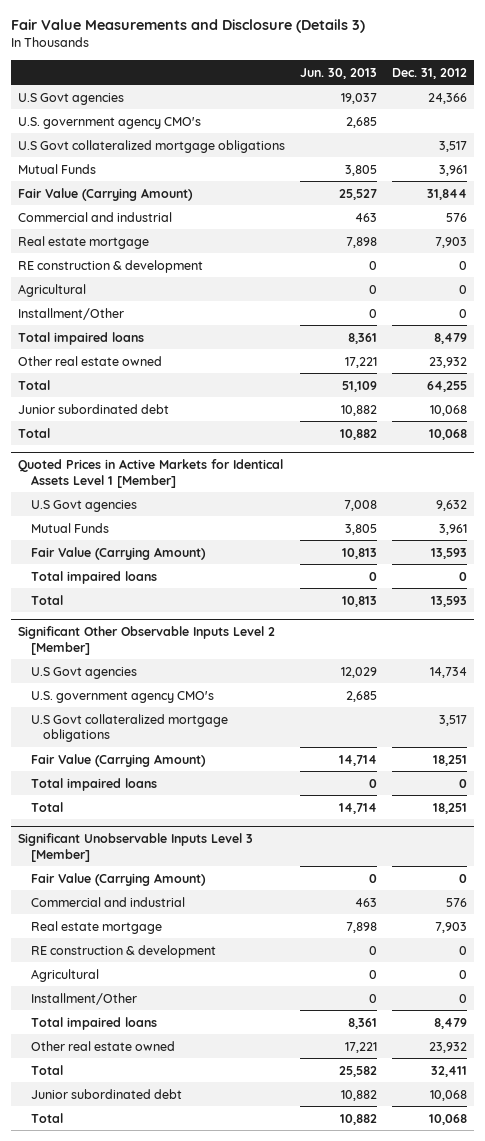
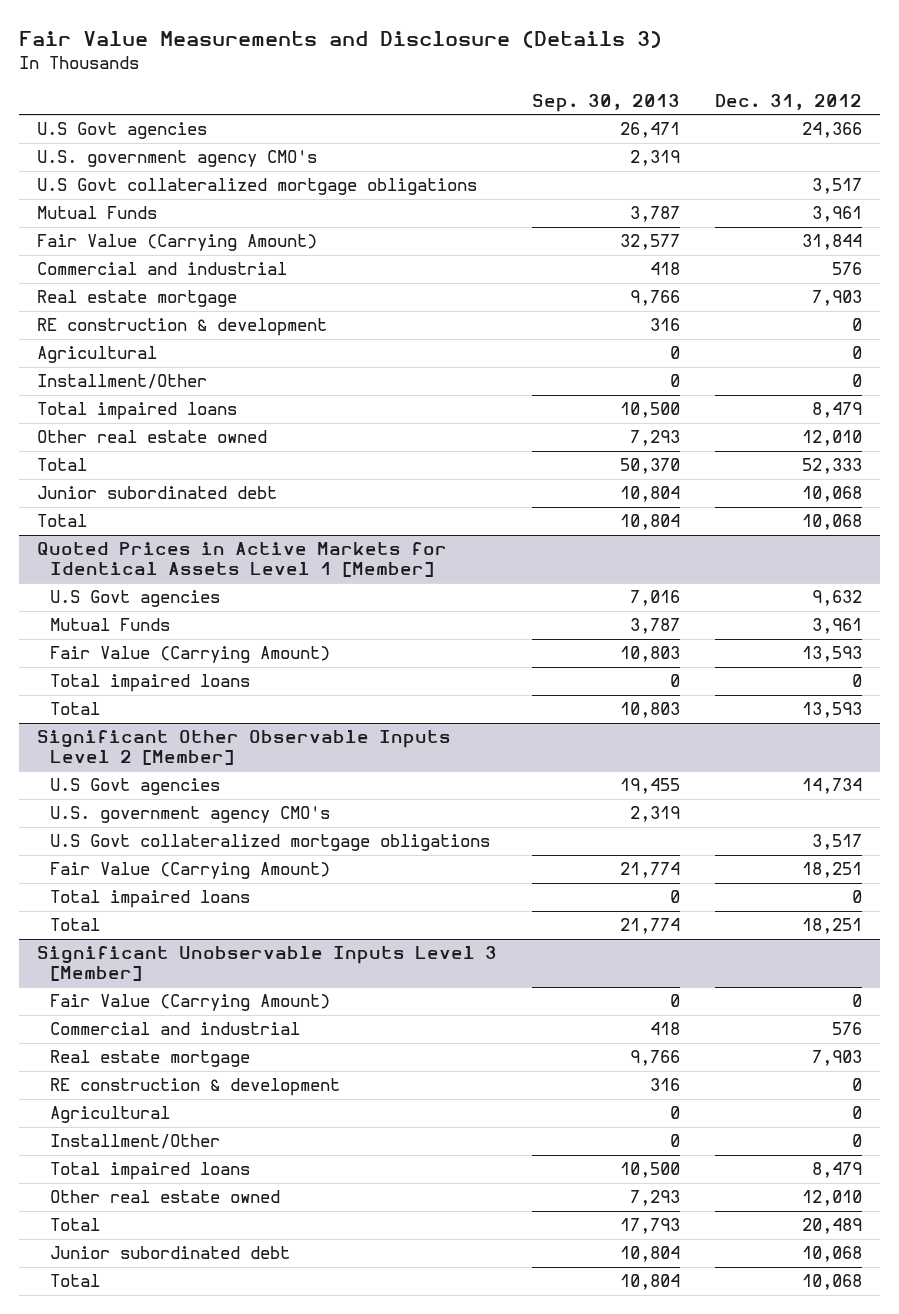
[300,67,378,79] Jun. 30, 2013 -> none
none -> [531,93,680,112] Sep. 30, 2013
[429,356,468,368] 23,932 -> [802,430,863,447] 12,010
[427,380,468,392] 64,255 -> [802,458,863,475] 52,333
[429,1041,468,1053] 23,932 -> [802,1190,863,1207] 12,010
[431,1065,468,1077] 32,411 -> [802,1218,863,1235] 20,489

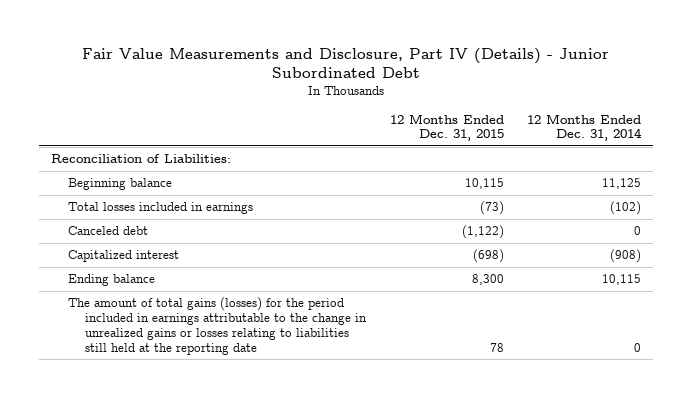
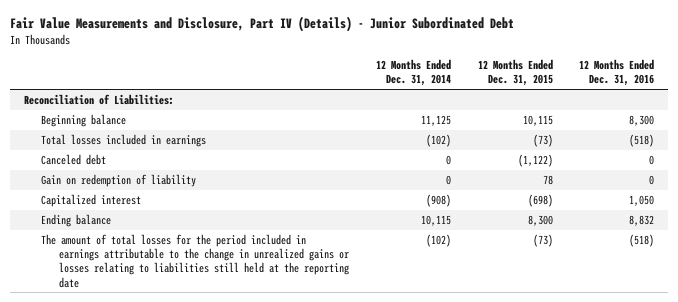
none -> [579,59,655,87] 12 Months Ended Dec. 31, 2016
none -> [41,173,197,187] Gain on redemption of liability
[68,297,368,355] The amount of total gains (losses) for the period included in earnings attributable to the change in unrealized gains or losses relating to liabilities still held at the reporting date -> [41,233,350,288] The amount of total losses for the period included in earnings attributable to the change in unrealized gains or losses relating to liabilities still held at the reporting date
[489,342,504,352] 78 -> [532,233,553,247] (73)
[634,342,642,352] 0 -> [425,233,451,247] (102)

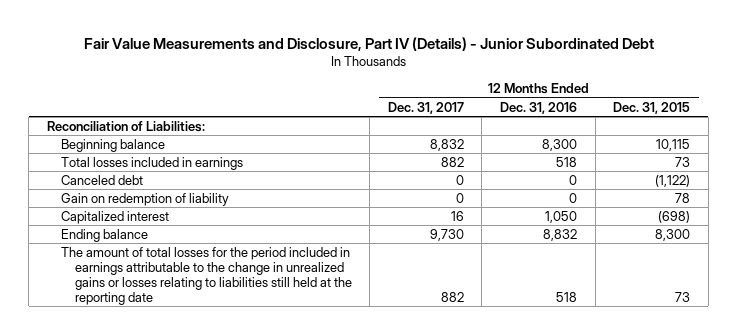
[375,59,451,87] 12 Months Ended Dec. 31, 2014 -> none
none -> [387,101,464,114] Dec. 31, 2017
[532,133,553,147] (73) -> [675,156,691,167] 73
[629,133,655,147] (518) -> [556,156,578,167] 518
[532,233,553,247] (73) -> [675,291,691,302] 73
[629,233,655,247] (518) -> [556,291,578,302] 518

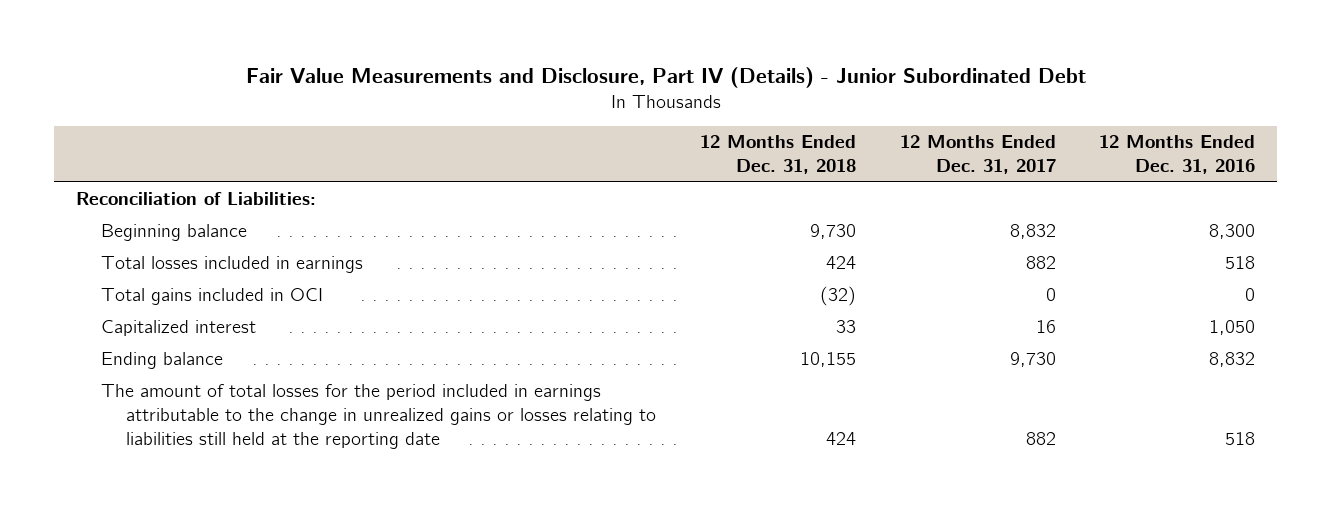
[613,101,691,114] Dec. 31, 2015 -> none
none -> [699,135,856,175] 12 Months Ended Dec. 31, 2018
[60,192,229,206] Gain on redemption of liability -> none
[60,174,143,185] Canceled debt -> [101,288,324,306] Total gains included in OCI

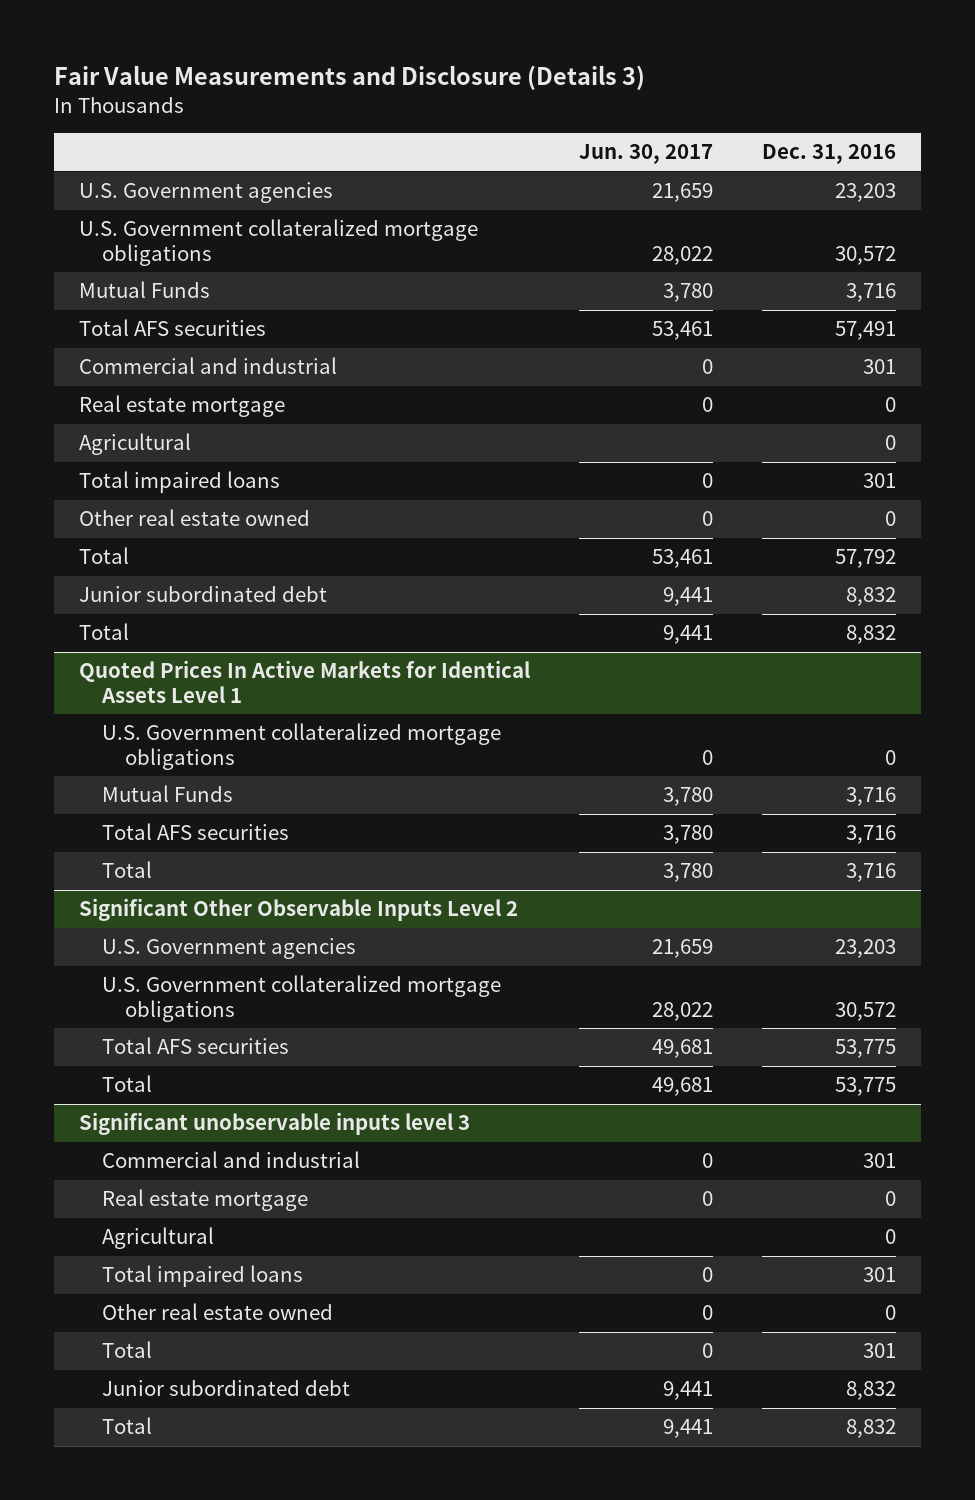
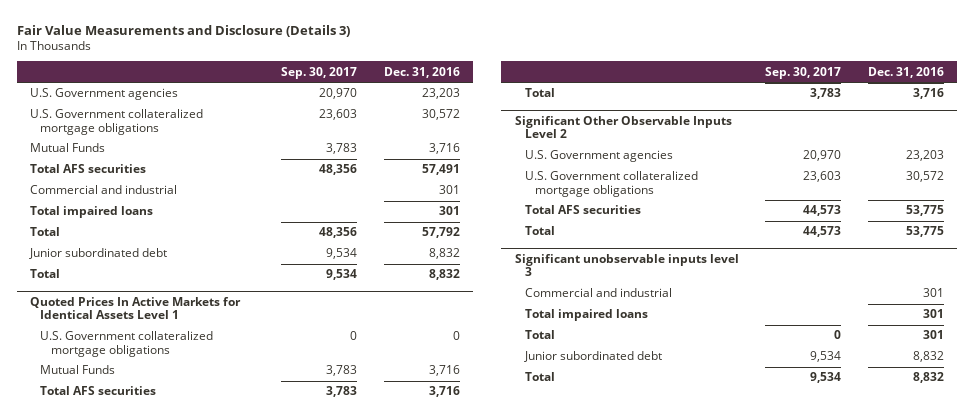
[578,144,713,165] Jun. 30, 2017 -> none
none -> [281,66,358,79] Sep. 30, 2017
[78,395,285,418] Real estate mortgage -> none
[78,433,191,456] Agricultural -> none
[78,509,310,527] Other real estate owned -> none
[101,1189,308,1212] Real estate mortgage -> none
[101,1227,214,1250] Agricultural -> none
[101,1303,333,1321] Other real estate owned -> none

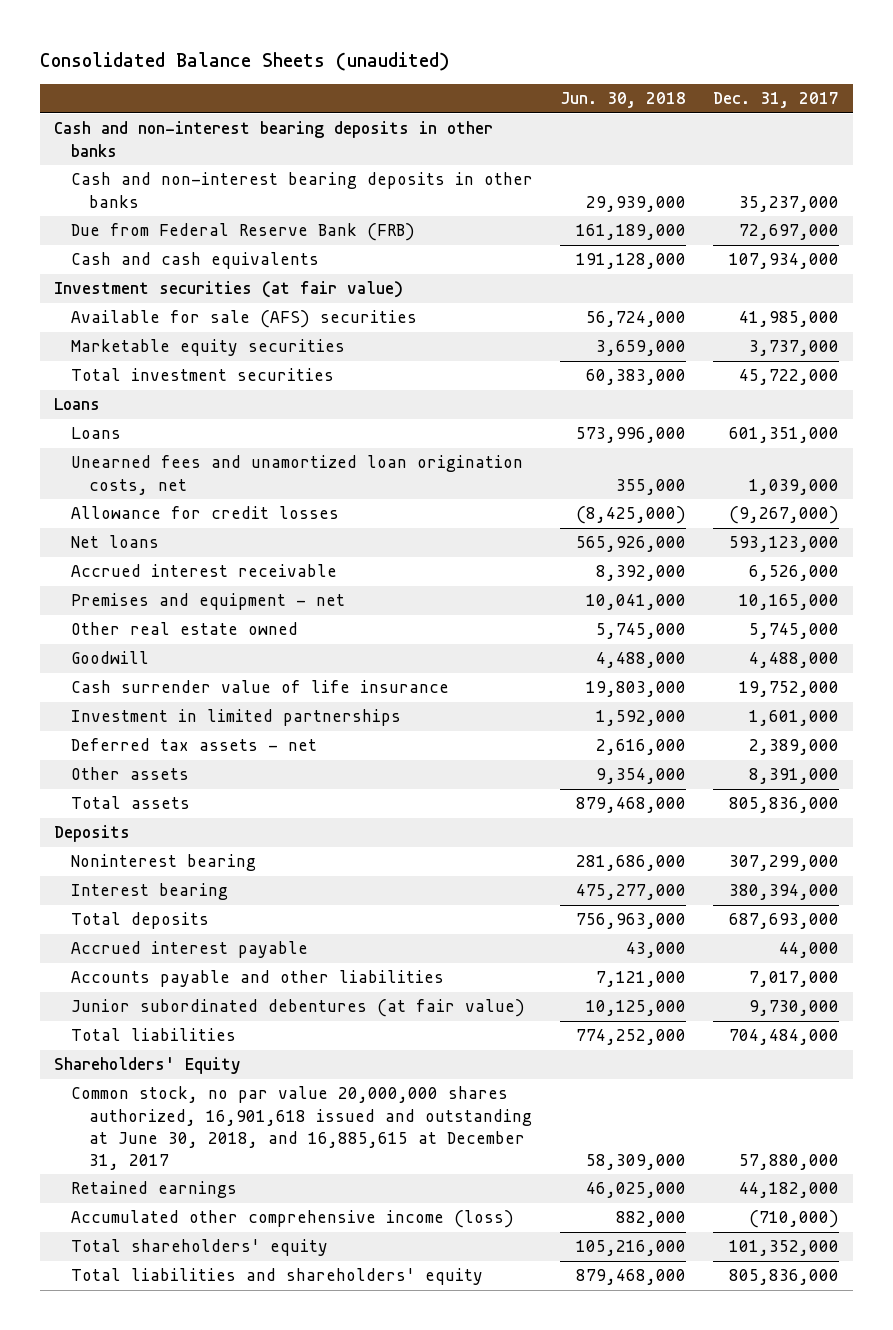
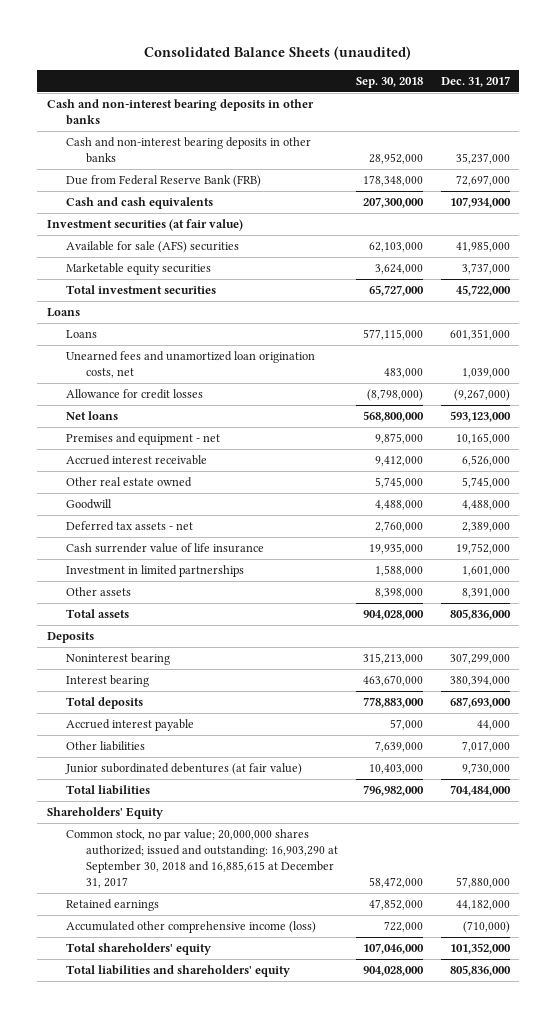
[560,92,687,109] Jun. 30, 2018 -> none
none -> [355,76,423,88] Sep. 30, 2018
[71,564,338,578] Accrued interest receivable -> [66,455,208,466] Accrued interest receivable
[71,738,318,752] Deferred tax assets - net -> [66,521,194,532] Deferred tax assets - net
[71,970,445,988] Accounts payable and other liabilities -> [66,741,146,752] Other liabilities
[71,1086,533,1171] Common stock, no par value 20,000,000 shares authorized, 16,901,618 issued and outstanding at June 30, 2018, and 16,885,615 at December 31, 2017 -> [66,829,338,889] Common stock, no par value; 20,000,000 shares authorized; issued and outstanding: 16,903,290 at September 30, 2018 and 16,885,615 at December 31, 2017

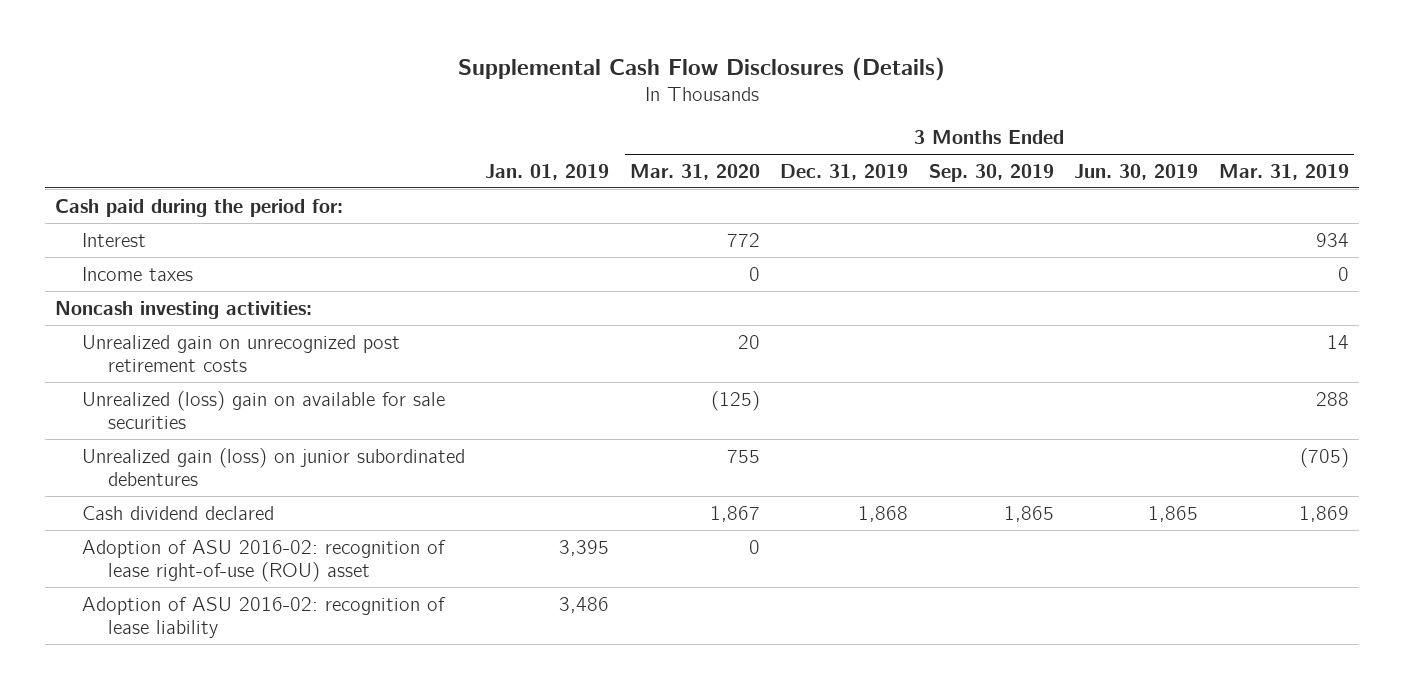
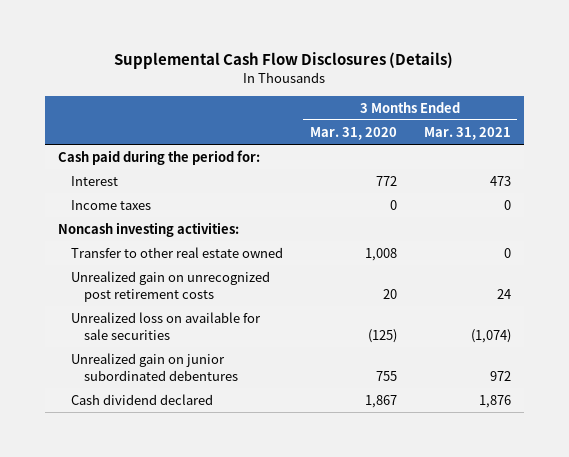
[485,163,610,180] Jan. 01, 2019 -> none
[780,163,909,180] Dec. 31, 2019 -> none
[928,163,1054,182] Sep. 30, 2019 -> none
[1074,163,1199,180] Jun. 30, 2019 -> none
[1218,163,1349,180] Mar. 31, 2019 -> none
none -> [423,126,511,140] Mar. 31, 2021
none -> [71,246,284,258] Transfer to other real estate owned
[81,390,445,429] Unrealized (loss) gain on available for sale securities -> [71,311,262,340] Unrealized loss on available for sale securities
[81,447,465,486] Unrealized gain (loss) on junior subordinated debentures -> [71,352,239,381] Unrealized gain on junior subordinated debentures
[81,539,446,582] Adoption of ASU 2016-02: recognition of lease right-of-use (ROU) asset -> none
[81,596,446,638] Adoption of ASU 2016-02: recognition of lease liability -> none

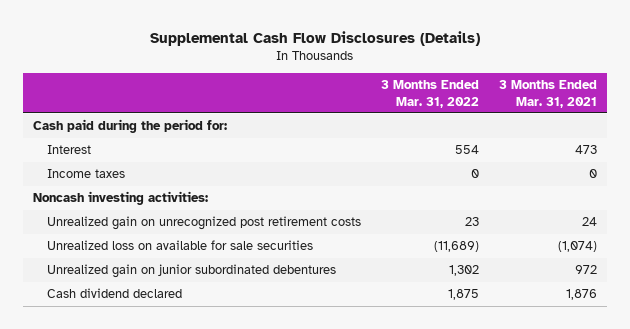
[309,126,397,140] Mar. 31, 2020 -> none
none -> [380,80,479,108] 3 Months Ended Mar. 31, 2022
[71,246,284,258] Transfer to other real estate owned -> none

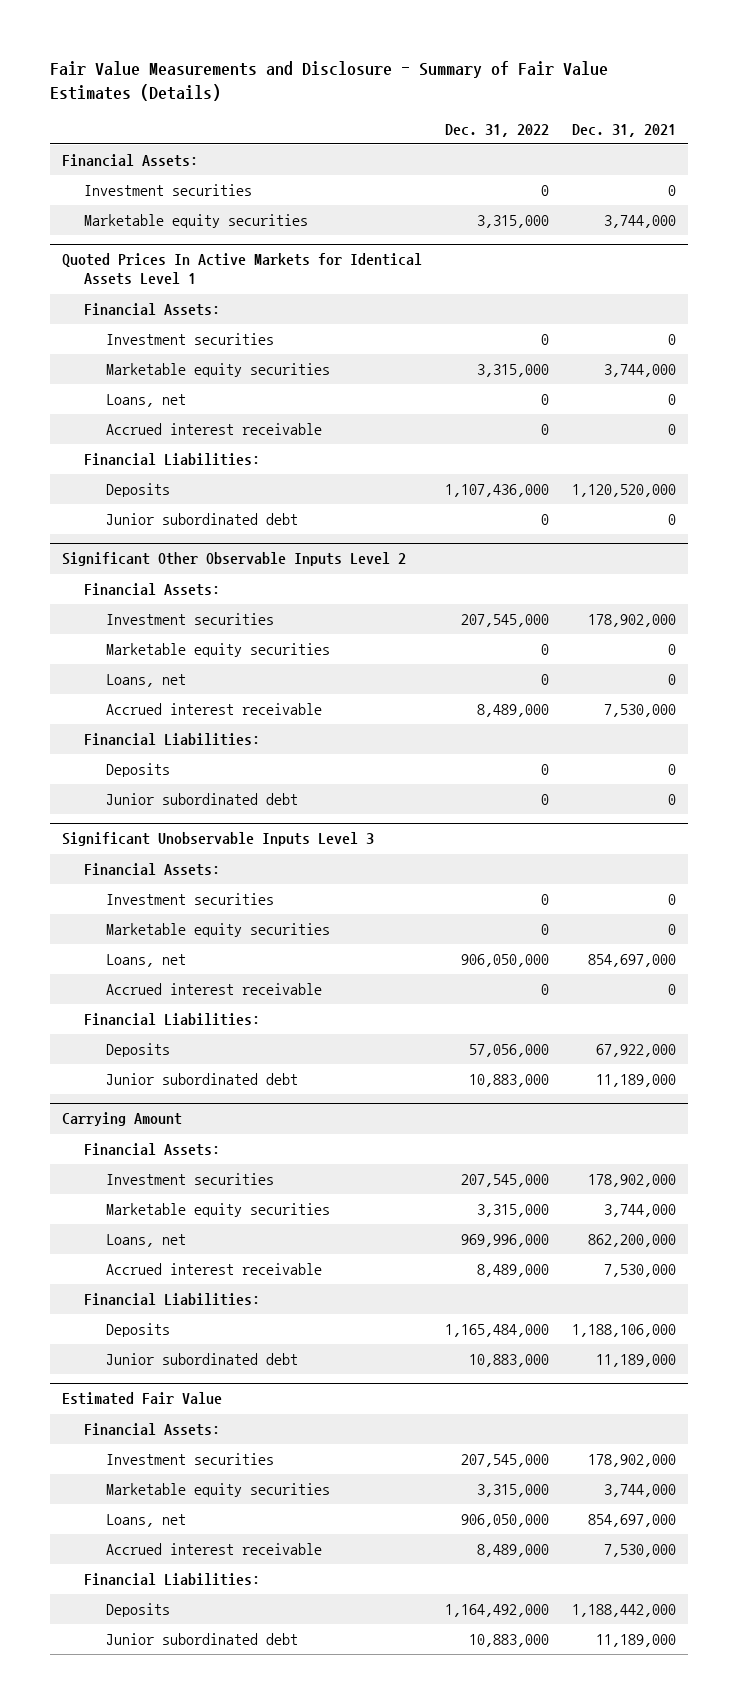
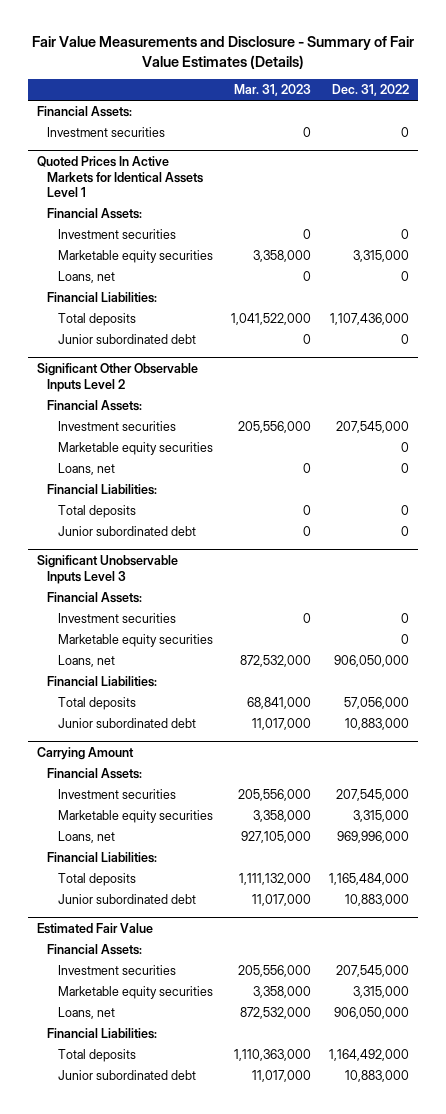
[571,123,676,137] Dec. 31, 2021 -> none
none -> [233,84,311,97] Mar. 31, 2023
[83,213,308,228] Marketable equity securities -> none
[105,422,322,435] Accrued interest receivable -> none
[105,482,170,497] Deposits -> [57,313,136,327] Total deposits
[105,702,322,715] Accrued interest receivable -> none
[105,762,170,777] Deposits -> [57,505,136,519] Total deposits
[105,982,322,995] Accrued interest receivable -> none
[105,1042,170,1057] Deposits -> [57,697,136,711] Total deposits
[105,1262,322,1275] Accrued interest receivable -> none
[105,1322,170,1337] Deposits -> [57,873,136,887] Total deposits
[105,1542,322,1555] Accrued interest receivable -> none
[105,1602,170,1617] Deposits -> [57,1049,136,1063] Total deposits

